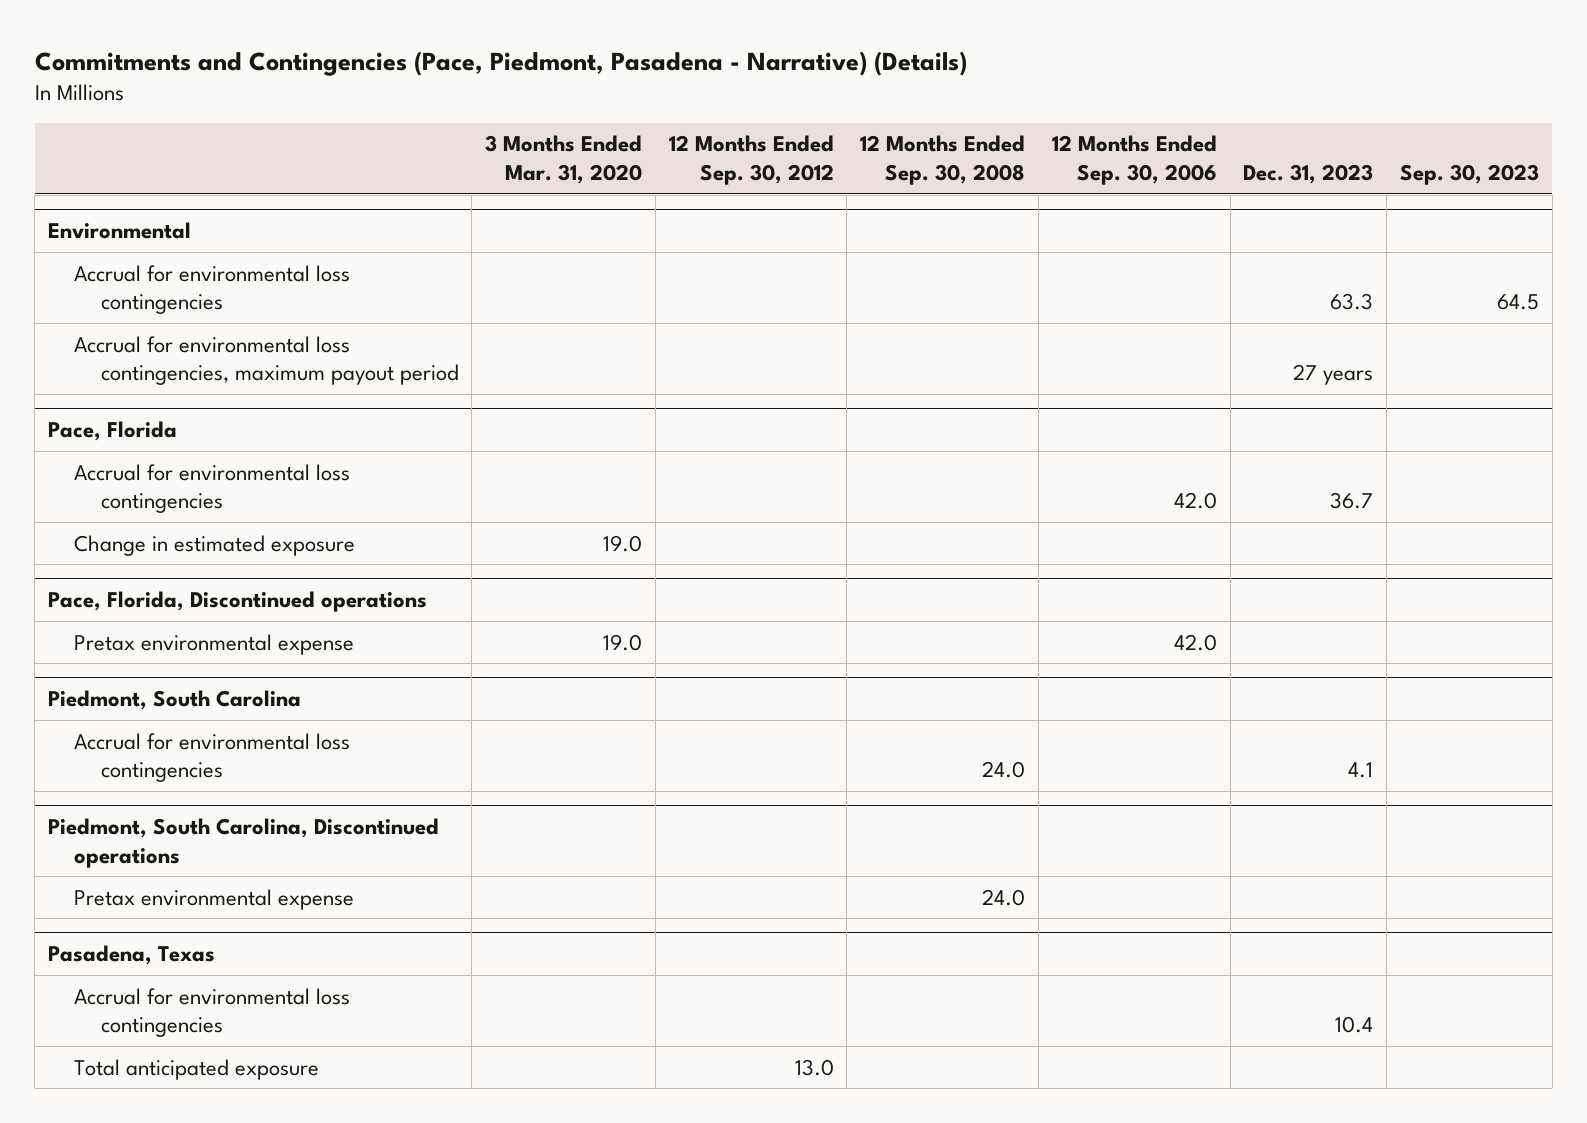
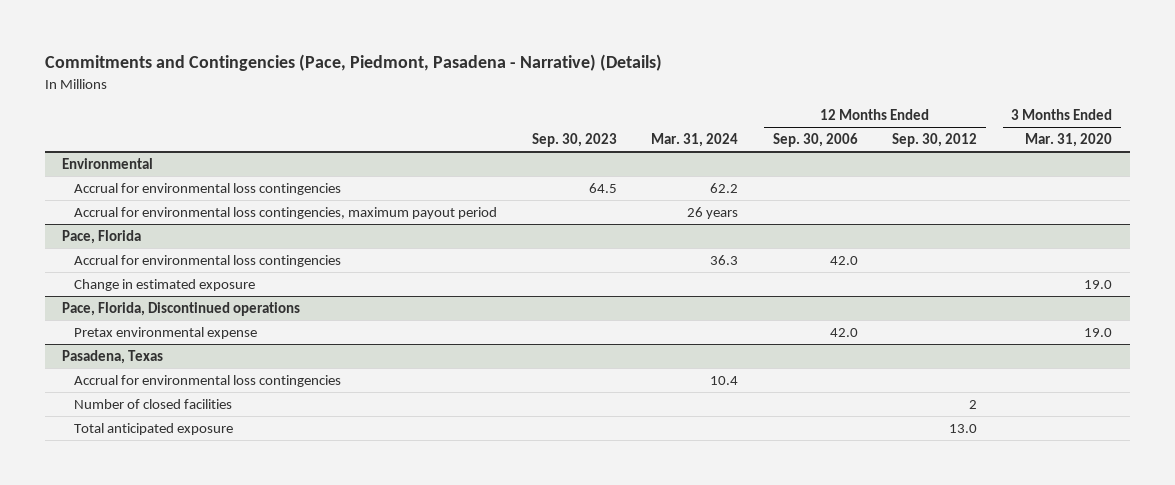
[860,135,1026,186] 12 Months Ended Sep. 30, 2008 -> none
[1243,164,1374,185] Dec. 31, 2023 -> none
none -> [651,133,739,148] Mar. 31, 2024
[47,689,301,710] Piedmont, South Carolina -> none
[74,732,351,783] Accrual for environmental loss contingencies -> none
[47,817,439,868] Piedmont, South Carolina, Discontinued operations -> none
[74,888,355,910] Pretax environmental expense -> none
none -> [74,398,233,409] Number of closed facilities

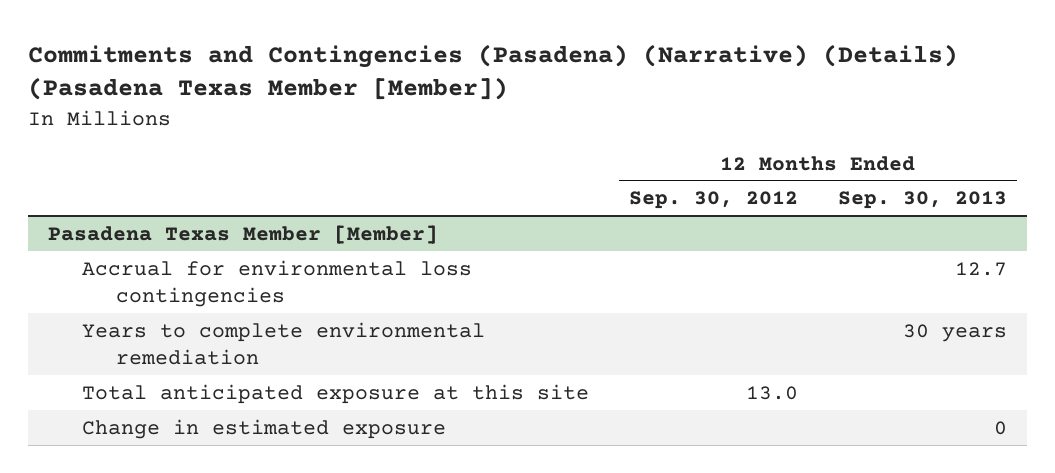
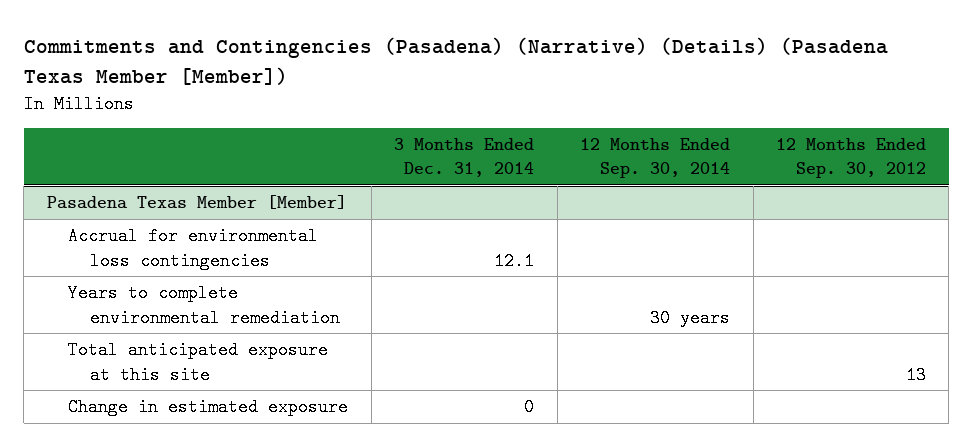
[837,191,1007,210] Sep. 30, 2013 -> none
none -> [394,137,535,178] 3 Months Ended Dec. 31, 2014
none -> [580,137,731,179] 12 Months Ended Sep. 30, 2014
[745,385,798,400] 13.0 -> [906,365,927,384] 13

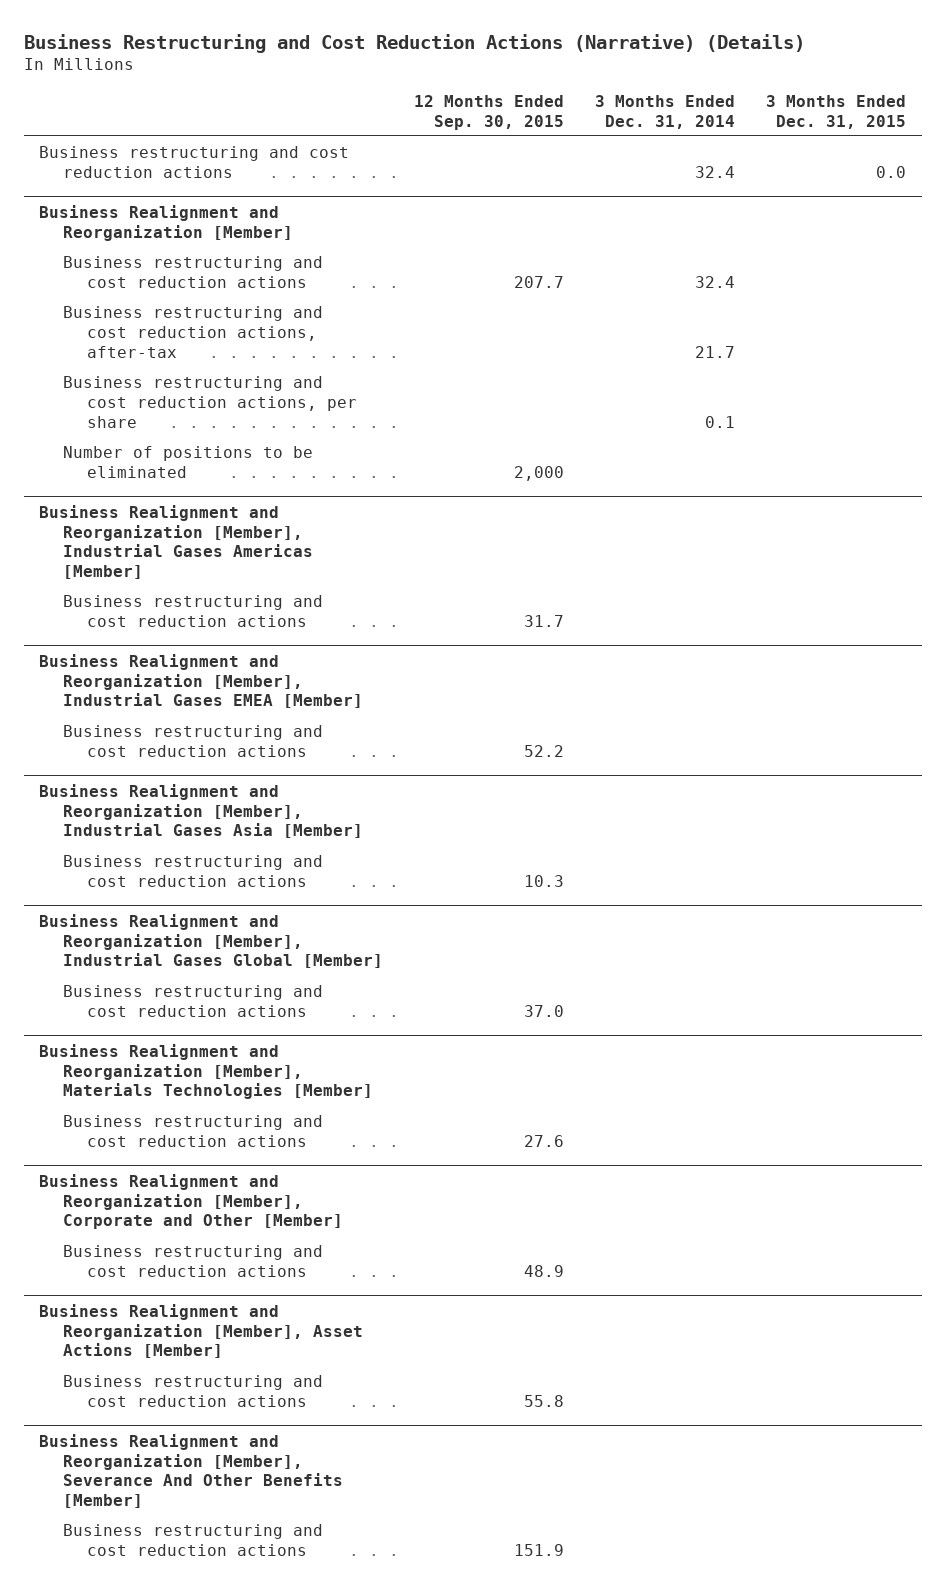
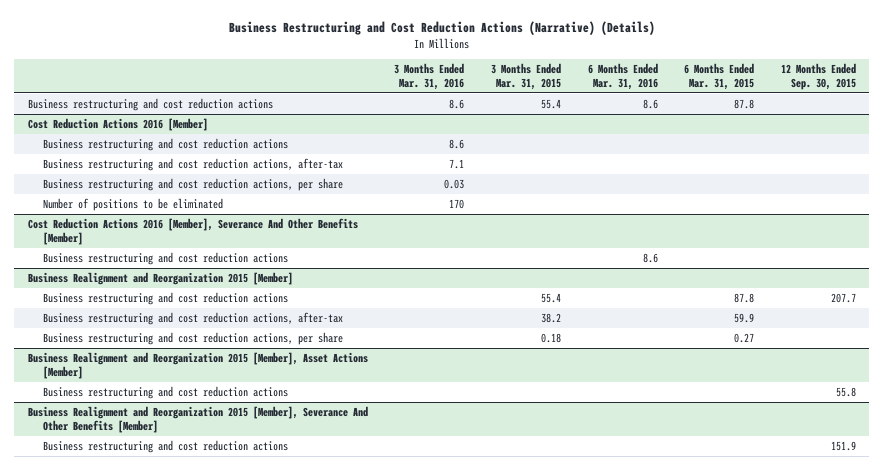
[595,94,736,129] 3 Months Ended Dec. 31, 2014 -> none
[766,94,907,129] 3 Months Ended Dec. 31, 2015 -> none
none -> [394,63,465,90] 3 Months Ended Mar. 31, 2016
none -> [491,63,562,90] 3 Months Ended Mar. 31, 2015
none -> [587,63,658,90] 6 Months Ended Mar. 31, 2016
none -> [684,63,755,90] 6 Months Ended Mar. 31, 2015
none -> [27,118,208,132] Cost Reduction Actions 2016 [Member]
none -> [42,138,288,152] Business restructuring and cost reduction actions
none -> [42,158,343,172] Business restructuring and cost reduction actions, after-tax
none -> [42,178,343,192] Business restructuring and cost reduction actions, per share
none -> [42,198,223,212] Number of positions to be eliminated
none -> [27,218,358,245] Cost Reduction Actions 2016 [Member], Severance And Other Benefits [Member]
none -> [42,252,288,266] Business restructuring and cost reduction actions
[39,204,294,241] Business Realignment and Reorganization [Member] -> [27,272,293,286] Business Realignment and Reorganization 2015 [Member]
[63,445,314,478] Number of positions to be eliminated -> none
[39,504,314,580] Business Realignment and Reorganization [Member], Industrial Gases Americas [Member] -> none
[63,594,324,627] Business restructuring and cost reduction actions -> none
[39,653,364,709] Business Realignment and Reorganization [Member], Industrial Gases EMEA [Member] -> none
[63,724,324,757] Business restructuring and cost reduction actions -> none
[39,783,364,839] Business Realignment and Reorganization [Member], Industrial Gases Asia [Member] -> none
[63,854,324,887] Business restructuring and cost reduction actions -> none
[39,913,384,969] Business Realignment and Reorganization [Member], Industrial Gases Global [Member] -> none
[63,984,324,1017] Business restructuring and cost reduction actions -> none
[39,1043,374,1100] Business Realignment and Reorganization [Member], Materials Technologies [Member] -> none
[63,1114,324,1147] Business restructuring and cost reduction actions -> none
[39,1173,344,1230] Business Realignment and Reorganization [Member], Corporate and Other [Member] -> none
[63,1244,324,1277] Business restructuring and cost reduction actions -> none
[39,1303,364,1359] Business Realignment and Reorganization [Member], Asset Actions [Member] -> [27,352,368,379] Business Realignment and Reorganization 2015 [Member], Asset Actions [Member]
[39,1433,344,1509] Business Realignment and Reorganization [Member], Severance And Other Benefits [Member] -> [27,406,368,433] Business Realignment and Reorganization 2015 [Member], Severance And Other Benefits [Member]

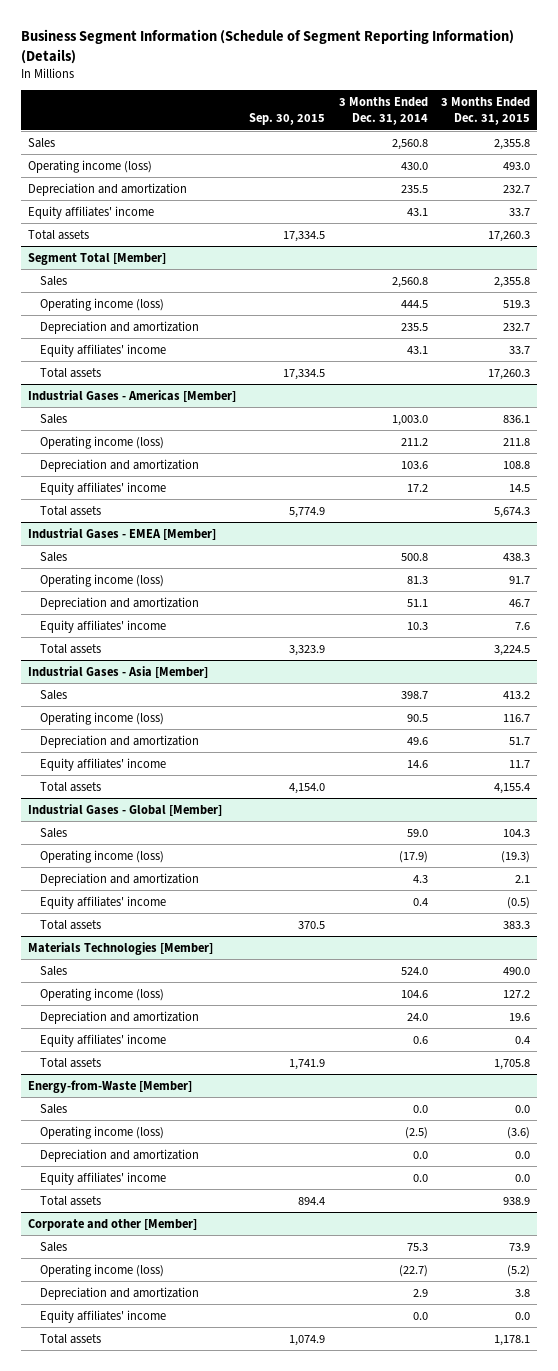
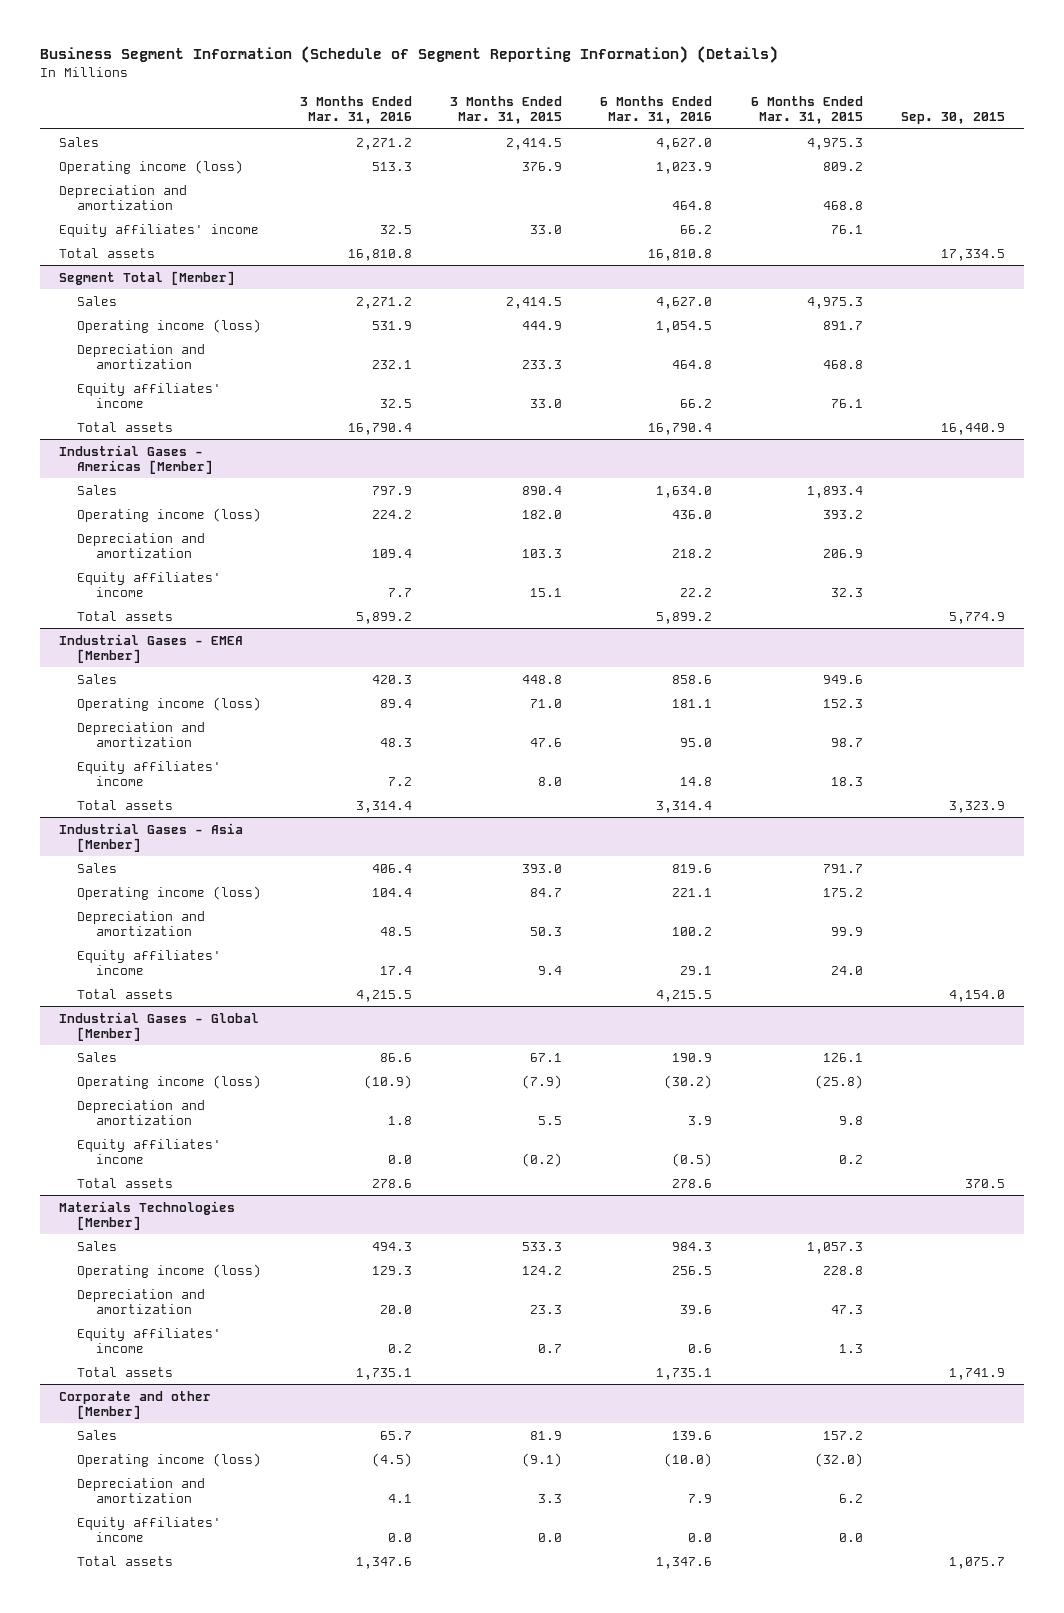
[338,97,428,126] 3 Months Ended Dec. 31, 2014 -> none
[441,97,531,126] 3 Months Ended Dec. 31, 2015 -> none
none -> [299,96,412,125] 3 Months Ended Mar. 31, 2016
none -> [450,96,563,125] 3 Months Ended Mar. 31, 2015
none -> [600,96,713,125] 6 Months Ended Mar. 31, 2016
none -> [750,96,863,125] 6 Months Ended Mar. 31, 2015
[283,368,326,380] 17,334.5 -> [941,422,1006,435] 16,440.9
[28,1079,193,1093] Energy-from-Waste [Member] -> none
[40,1103,68,1114] Sales -> none
[40,1125,165,1139] Operating income (loss) -> none
[40,1148,200,1162] Depreciation and amortization -> none
[40,1171,167,1185] Equity affiliates' income -> none
[40,1195,102,1206] Total assets -> none
[289,1334,326,1346] 1,074.9 -> [949,1556,1006,1569] 1,075.7

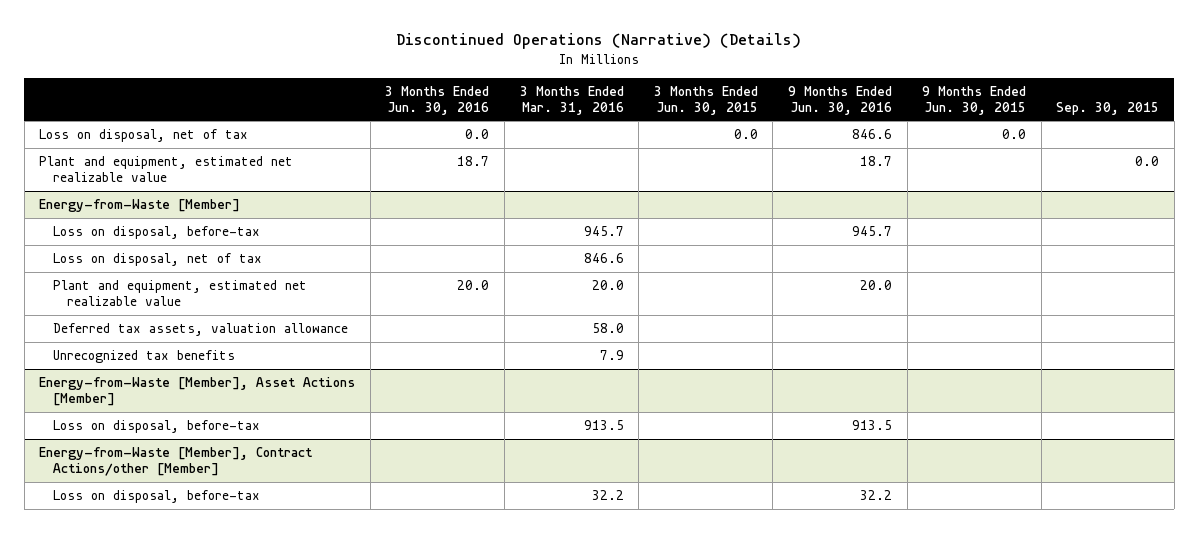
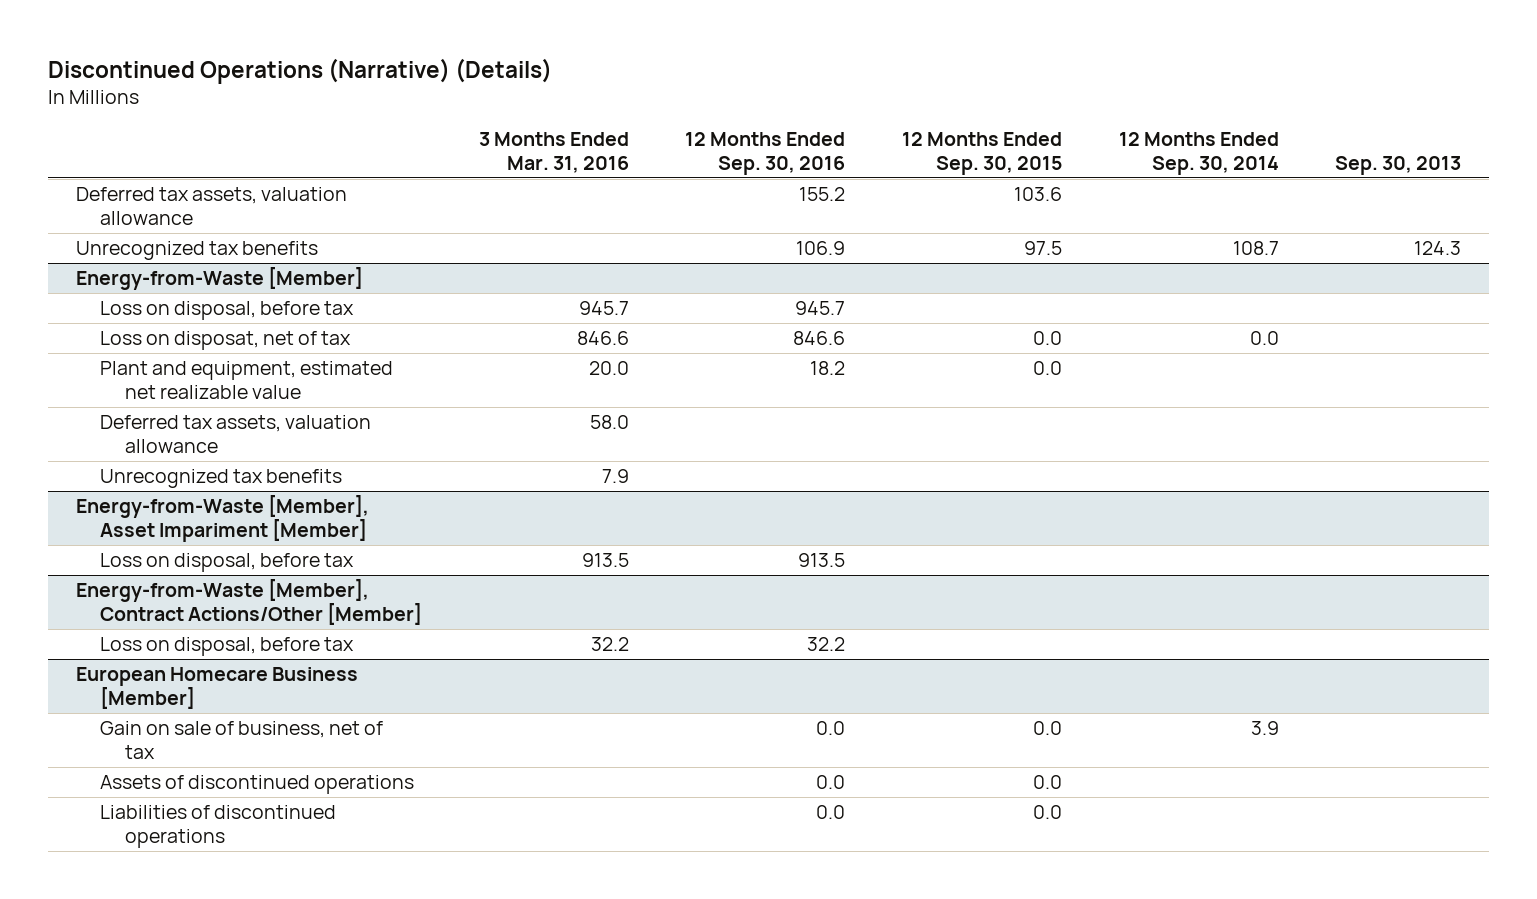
[385,85,490,115] 3 Months Ended Jun. 30, 2016 -> none
[653,85,758,115] 3 Months Ended Jun. 30, 2015 -> none
[787,85,892,115] 9 Months Ended Jun. 30, 2016 -> none
[922,85,1027,115] 9 Months Ended Jun. 30, 2015 -> none
[1056,101,1160,115] Sep. 30, 2015 -> none
none -> [685,131,846,175] 12 Months Ended Sep. 30, 2016
none -> [901,131,1062,175] 12 Months Ended Sep. 30, 2015
none -> [1118,131,1279,175] 12 Months Ended Sep. 30, 2014
none -> [1335,155,1462,175] Sep. 30, 2013
[39,129,249,143] Loss on disposal, net of tax -> none
[39,156,294,183] Plant and equipment, estimated net realizable value -> none
none -> [75,186,347,226] Deferred tax assets, valuation allowance
none -> [75,240,318,260] Unrecognized tax benefits
[53,226,261,240] Loss on disposal, before-tax -> [100,300,355,320] Loss on disposal, before tax
[53,253,263,267] Loss on disposal, net of tax -> [100,330,352,350] Loss on disposat, net of tax
[39,377,356,407] Energy-from-Waste [Member], Asset Actions [Member] -> [75,494,369,543] Energy-from-Waste [Member], Asset Impariment [Member]
[53,420,261,434] Loss on disposal, before-tax -> [100,552,355,572] Loss on disposal, before tax
[39,447,314,477] Energy-from-Waste [Member], Contract Actions/other [Member] -> [75,578,423,626] Energy-from-Waste [Member], Contract Actions/Other [Member]
[53,490,261,504] Loss on disposal, before-tax -> [100,636,355,656] Loss on disposal, before tax
none -> [75,666,358,710] European Homecare Business [Member]
none -> [100,720,384,760] Gain on sale of business, net of tax
none -> [100,774,415,794] Assets of discontinued operations
none -> [100,804,337,849] Liabilities of discontinued operations

